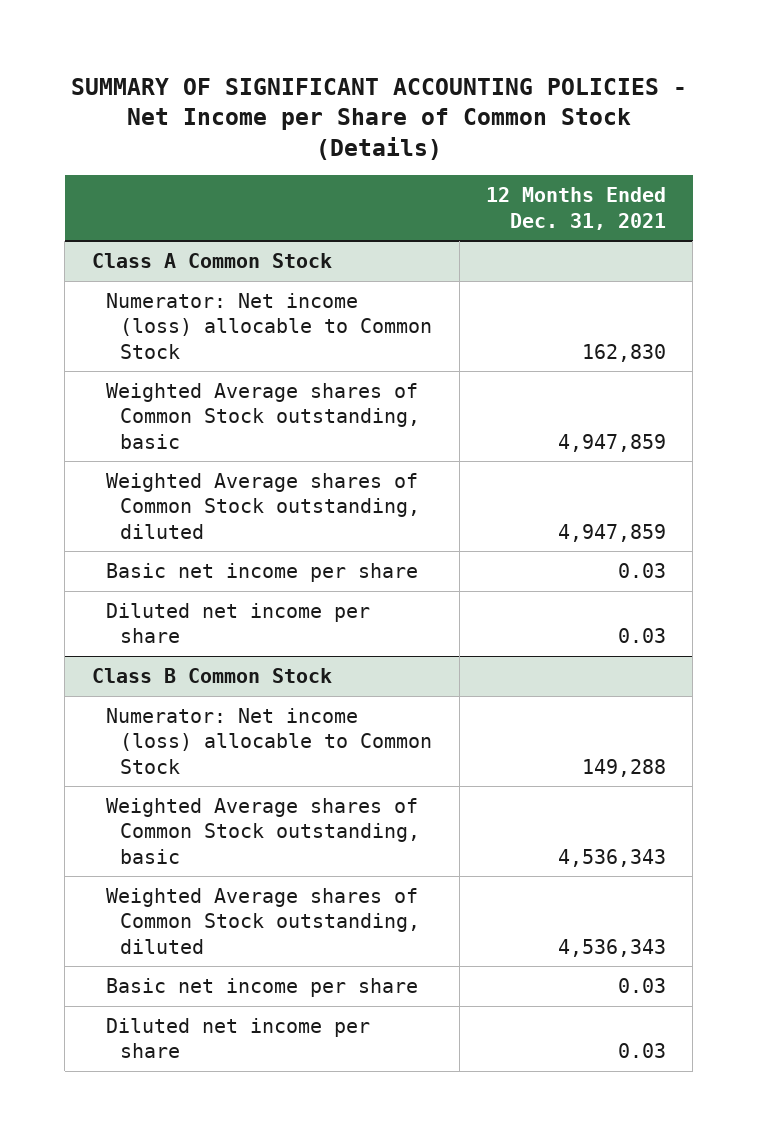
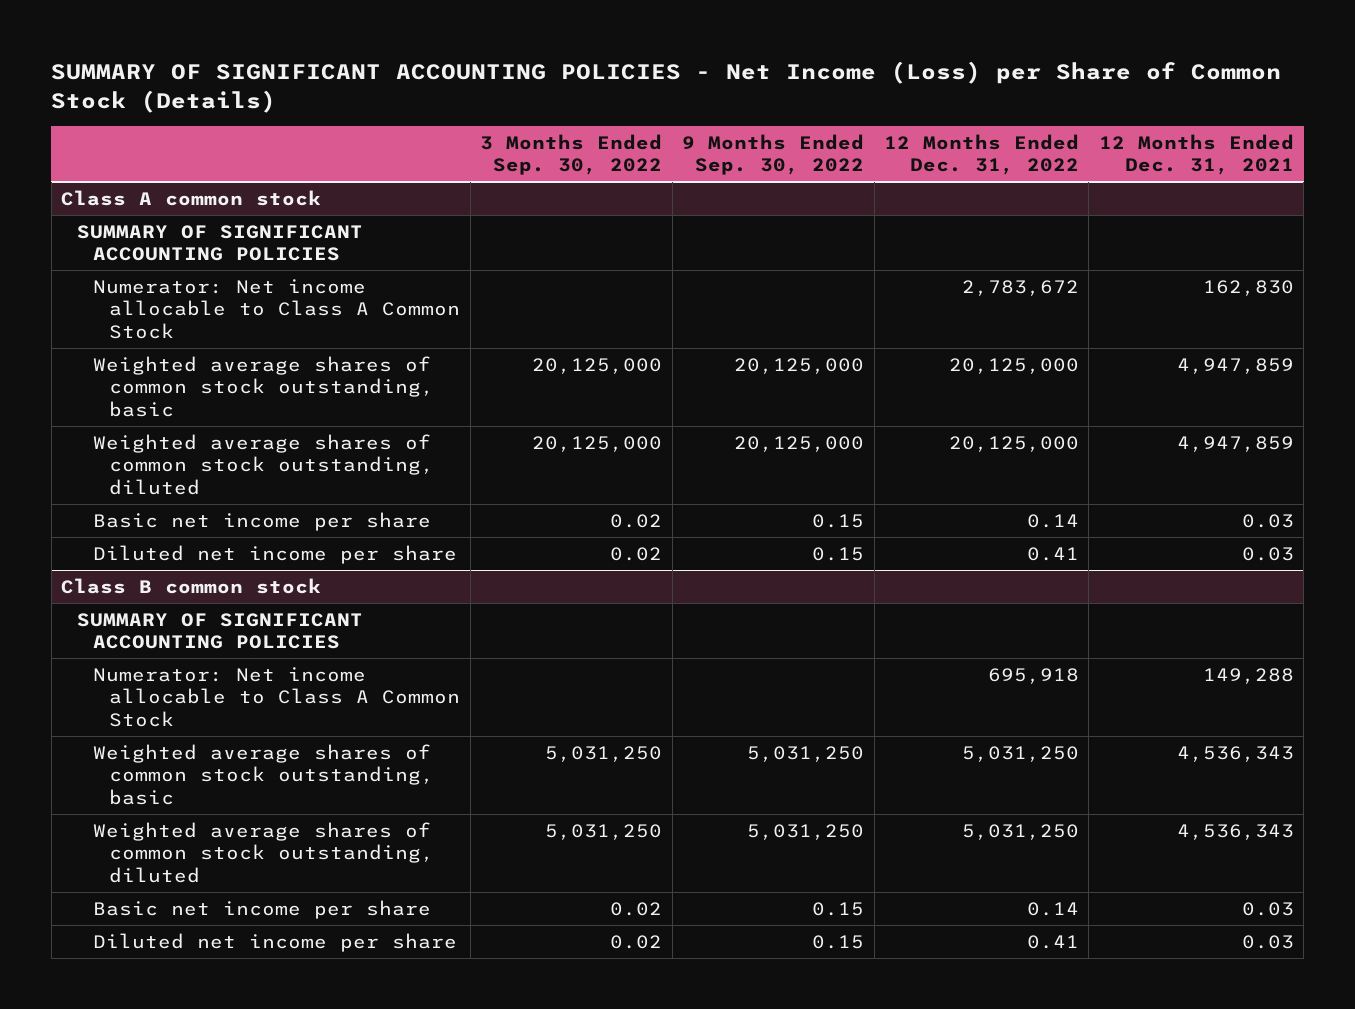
[70,78,687,160] SUMMARY OF SIGNIFICANT ACCOUNTING POLICIES - Net Income per Share of Common Stock (Details) -> [51,61,1282,113] SUMMARY OF SIGNIFICANT ACCOUNTING POLICIES - Net Income (Loss) per Share of Common Stock (Details)
none -> [480,133,663,176] 3 Months Ended Sep. 30, 2022
none -> [682,133,865,176] 9 Months Ended Sep. 30, 2022
none -> [883,133,1079,176] 12 Months Ended Dec. 31, 2022
[91,252,332,268] Class A Common Stock -> [61,189,322,206] Class A common stock
none -> [77,224,364,262] SUMMARY OF SIGNIFICANT ACCOUNTING POLICIES
[105,292,433,359] Numerator: Net income (loss) allocable to Common Stock -> [93,278,461,339] Numerator: Net income allocable to Class A Common Stock
[105,382,421,449] Weighted Average shares of Common Stock outstanding, basic -> [93,355,435,417] Weighted average shares of common stock outstanding, basic
[105,472,421,539] Weighted Average shares of Common Stock outstanding, diluted -> [93,433,435,495] Weighted average shares of common stock outstanding, diluted
[91,667,332,683] Class B Common Stock -> [61,577,322,594] Class B common stock
none -> [77,612,364,650] SUMMARY OF SIGNIFICANT ACCOUNTING POLICIES
[105,707,433,774] Numerator: Net income (loss) allocable to Common Stock -> [93,666,461,727] Numerator: Net income allocable to Class A Common Stock
[105,797,421,864] Weighted Average shares of Common Stock outstanding, basic -> [93,743,435,805] Weighted average shares of common stock outstanding, basic
[105,887,421,954] Weighted Average shares of Common Stock outstanding, diluted -> [93,821,435,883] Weighted average shares of common stock outstanding, diluted

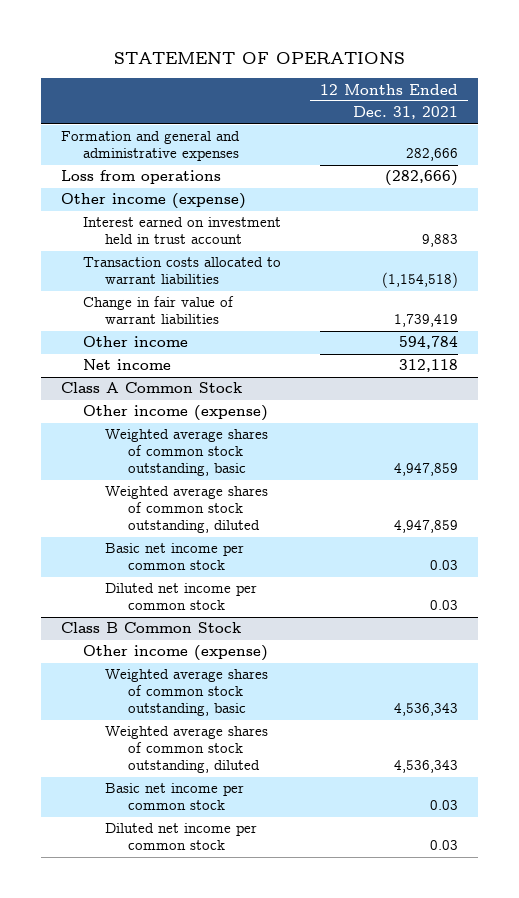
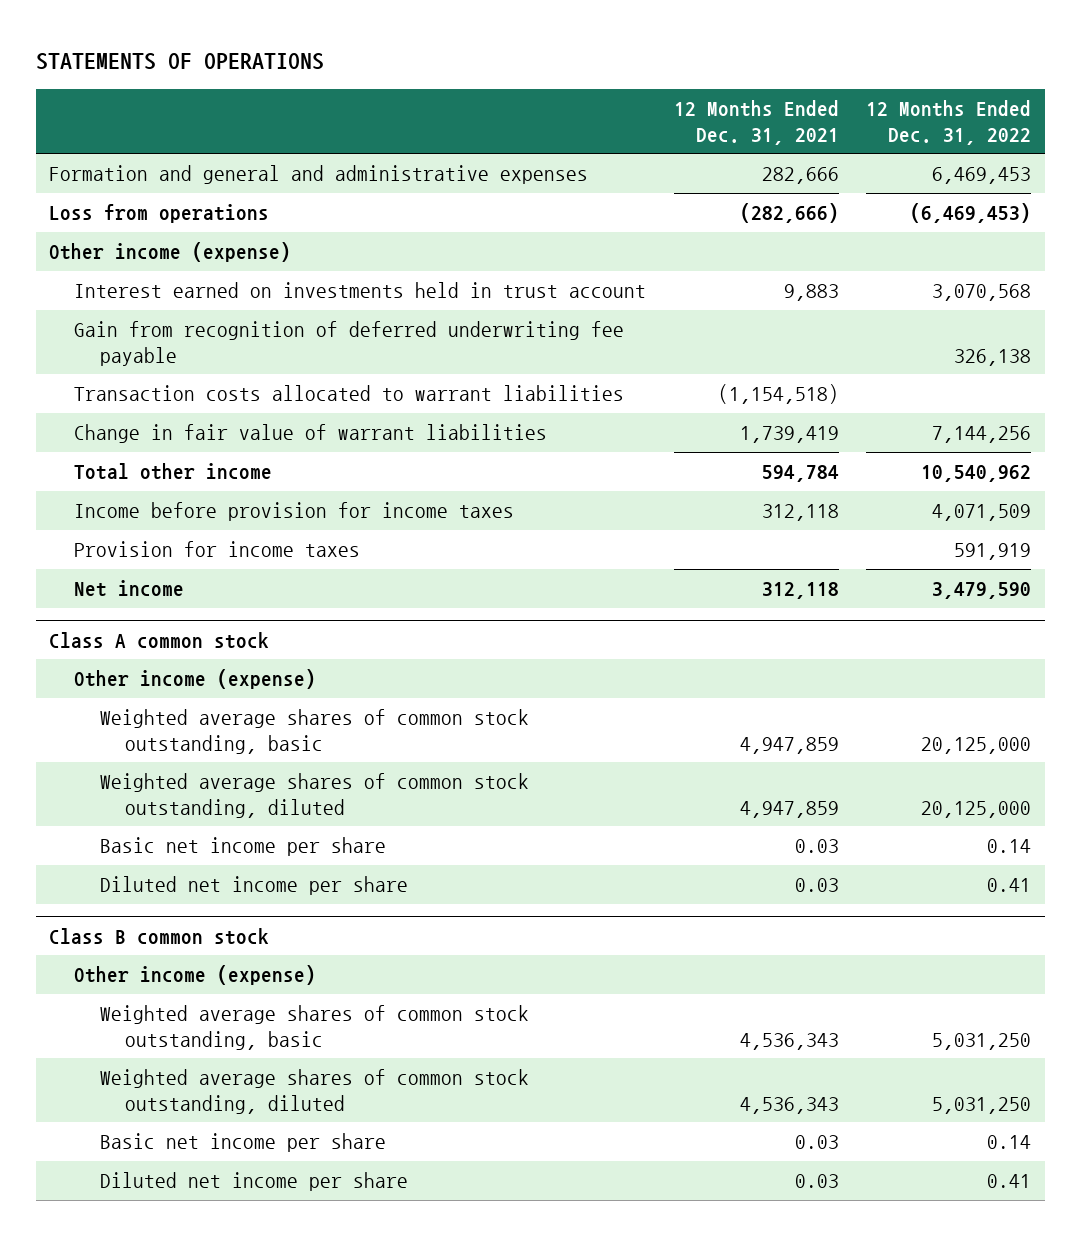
[113,51,405,64] STATEMENT OF OPERATIONS -> [35,53,324,71] STATEMENTS OF OPERATIONS
none -> [866,100,1032,145] 12 Months Ended Dec. 31, 2022
[83,217,282,245] Interest earned on investment held in trust account -> [74,281,647,298] Interest earned on investments held in trust account
none -> [74,320,625,366] Gain from recognition of deferred underwriting fee payable
[83,336,189,348] Other income -> [74,462,273,480] Total other income
none -> [74,501,515,521] Income before provision for income taxes
none -> [74,540,361,557] Provision for income taxes
[60,382,242,394] Class A Common Stock -> [49,631,270,649] Class A common stock
[105,543,245,571] Basic net income per common stock -> [99,836,386,856] Basic net income per share
[105,583,258,611] Diluted net income per common stock -> [99,875,408,895] Diluted net income per share
[60,622,241,634] Class B Common Stock -> [49,927,270,945] Class B common stock
[105,783,245,811] Basic net income per common stock -> [99,1132,386,1152] Basic net income per share
[105,823,258,851] Diluted net income per common stock -> [99,1171,408,1191] Diluted net income per share

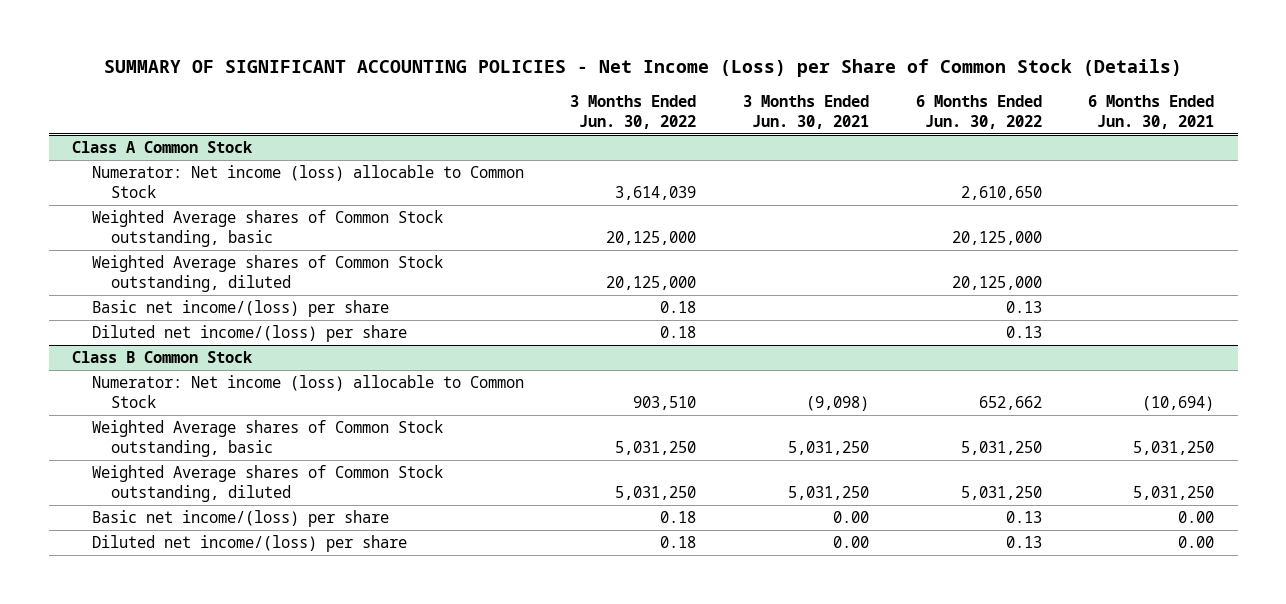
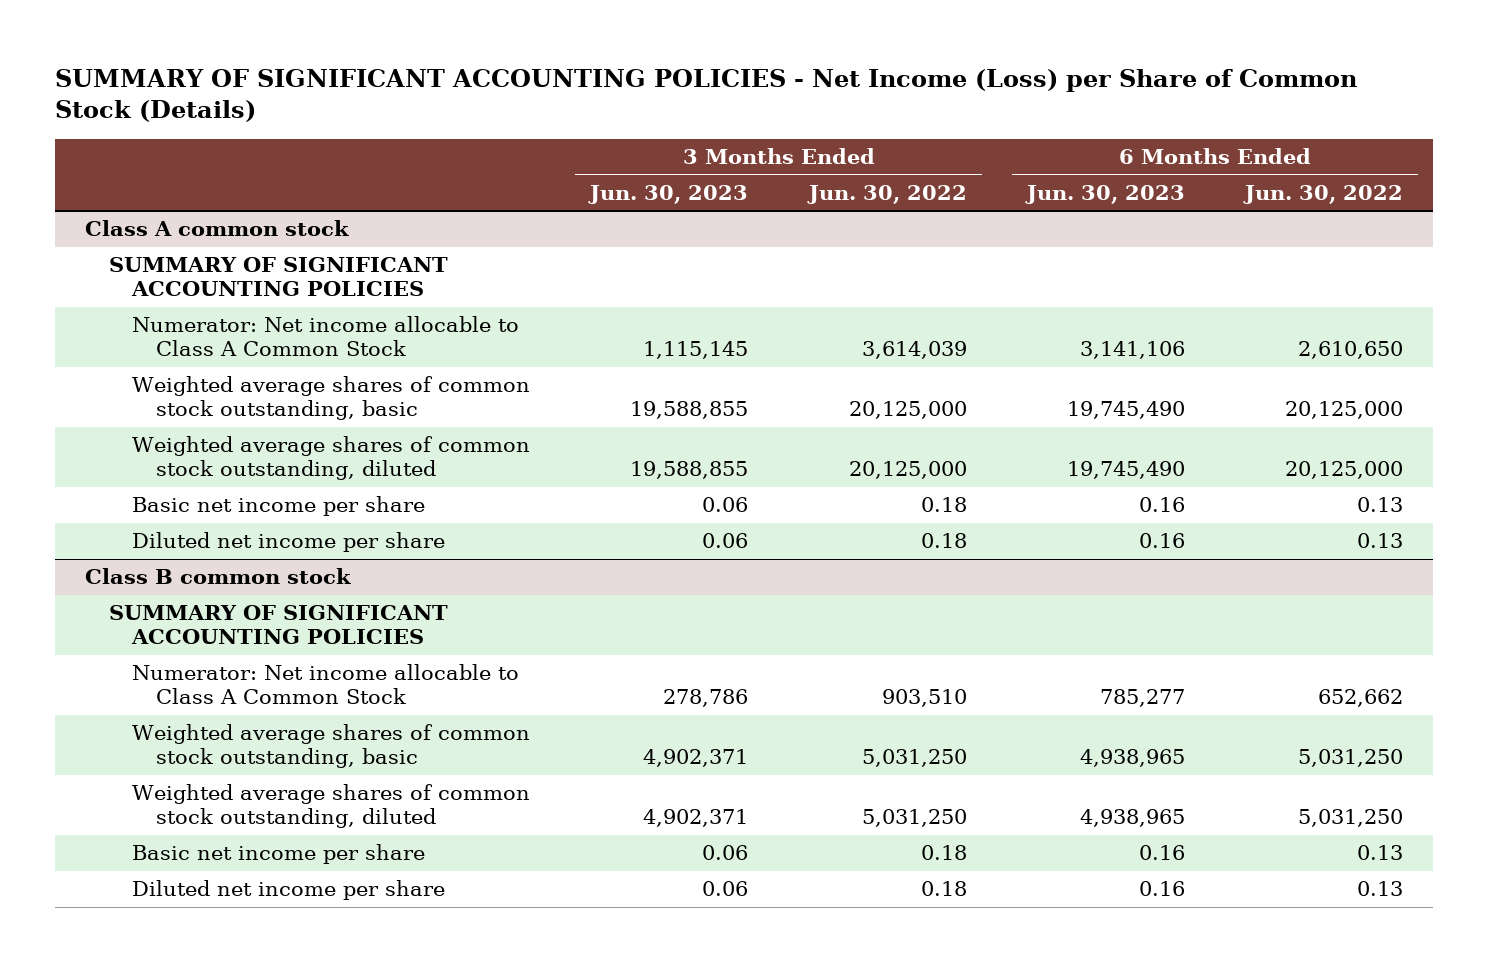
[742,94,869,129] 3 Months Ended Jun. 30, 2021 -> none
[1088,94,1215,129] 6 Months Ended Jun. 30, 2021 -> none
none -> [588,184,749,204] Jun. 30, 2023
none -> [1024,184,1185,204] Jun. 30, 2023
[72,141,254,154] Class A Common Stock -> [85,220,350,237] Class A common stock
none -> [108,257,448,297] SUMMARY OF SIGNIFICANT ACCOUNTING POLICIES
[91,165,524,199] Numerator: Net income (loss) allocable to Common Stock -> [132,316,520,357] Numerator: Net income allocable to Class A Common Stock
[91,210,443,248] Weighted Average shares of Common Stock outstanding, basic -> [132,376,531,421] Weighted average shares of common stock outstanding, basic
[91,255,443,293] Weighted Average shares of Common Stock outstanding, diluted -> [132,436,531,481] Weighted average shares of common stock outstanding, diluted
[91,300,389,318] Basic net income/(loss) per share -> [132,496,426,517] Basic net income per share
[91,325,407,343] Diluted net income/(loss) per share -> [132,532,446,553] Diluted net income per share
[72,351,254,364] Class B Common Stock -> [85,568,352,585] Class B common stock
none -> [108,605,448,645] SUMMARY OF SIGNIFICANT ACCOUNTING POLICIES
[91,375,524,409] Numerator: Net income (loss) allocable to Common Stock -> [132,664,520,705] Numerator: Net income allocable to Class A Common Stock
[91,420,443,458] Weighted Average shares of Common Stock outstanding, basic -> [132,724,531,769] Weighted average shares of common stock outstanding, basic
[91,465,443,503] Weighted Average shares of Common Stock outstanding, diluted -> [132,784,531,829] Weighted average shares of common stock outstanding, diluted
[91,510,389,528] Basic net income/(loss) per share -> [132,844,426,865] Basic net income per share
[91,535,407,553] Diluted net income/(loss) per share -> [132,880,446,901] Diluted net income per share

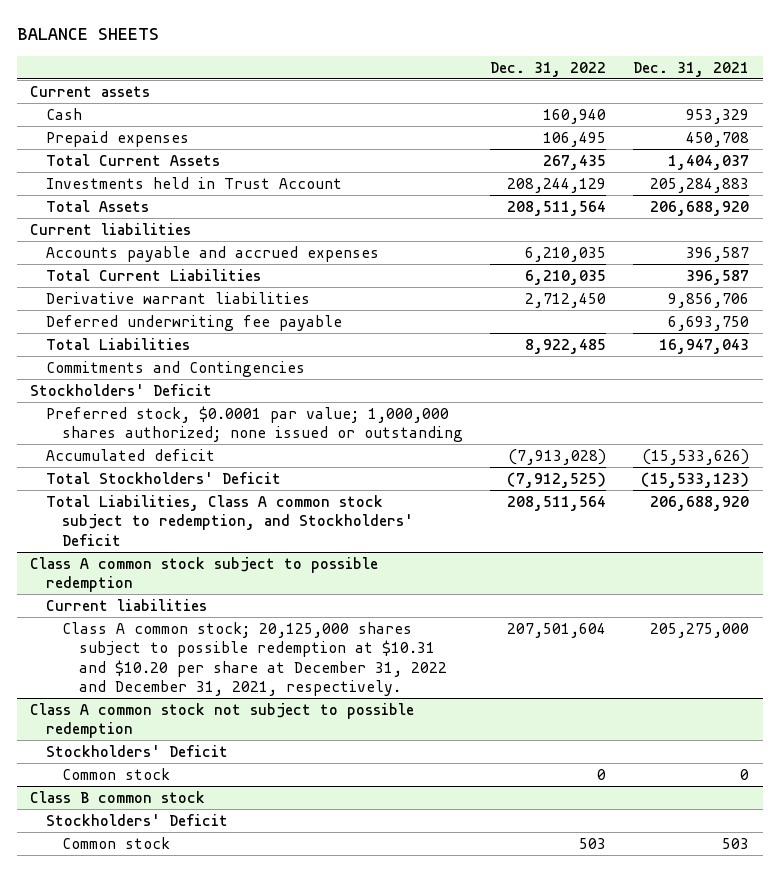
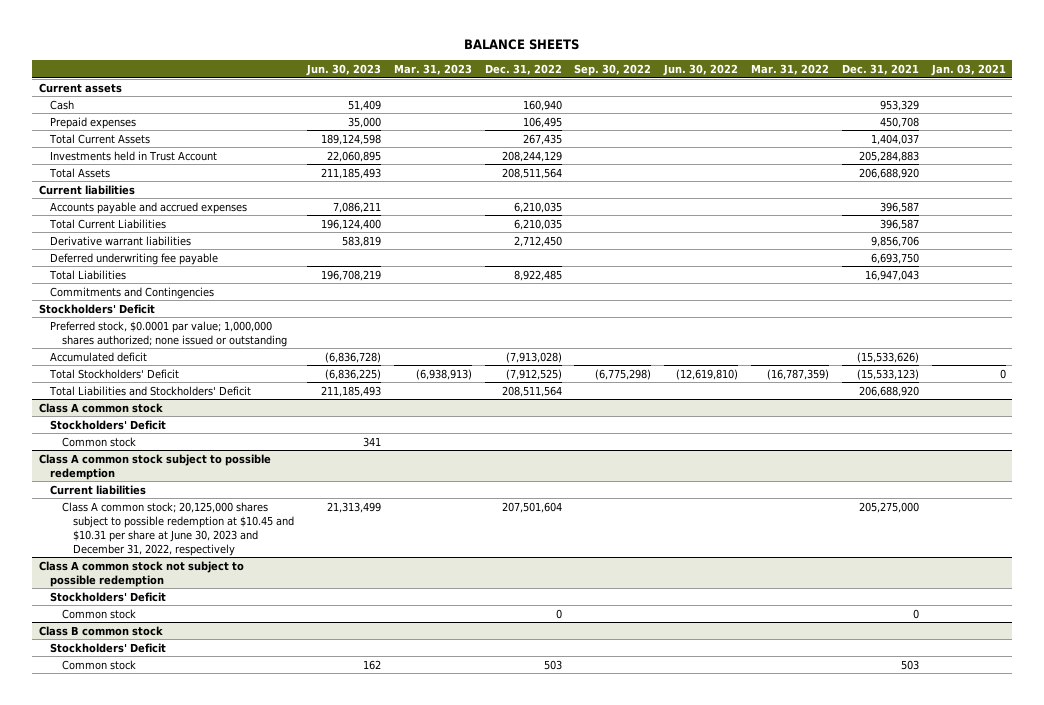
none -> [306,64,382,77] Jun. 30, 2023
none -> [393,64,472,76] Mar. 31, 2023
none -> [574,64,652,77] Sep. 30, 2022
none -> [663,64,739,77] Jun. 30, 2022
none -> [751,64,830,76] Mar. 31, 2022
none -> [930,64,1006,77] Jan. 03, 2021
[46,494,414,546] Total Liabilities, Class A common stock subject to redemption, and Stockholders' Deficit -> [49,385,252,396] Total Liabilities and Stockholders' Deficit
none -> [38,402,163,413] Class A common stock
none -> [50,419,167,430] Stockholders' Deficit
none -> [61,436,136,447] Common stock
[62,621,447,696] Class A common stock; 20,125,000 shares subject to possible redemption at $10.31 and $10.20 per share at December 31, 2022 and December 31, 2021, respectively. -> [61,501,295,556] Class A common stock; 20,125,000 shares subject to possible redemption at $10.45 and $10.31 per share at June 30, 2023 and December 31, 2022, respectively

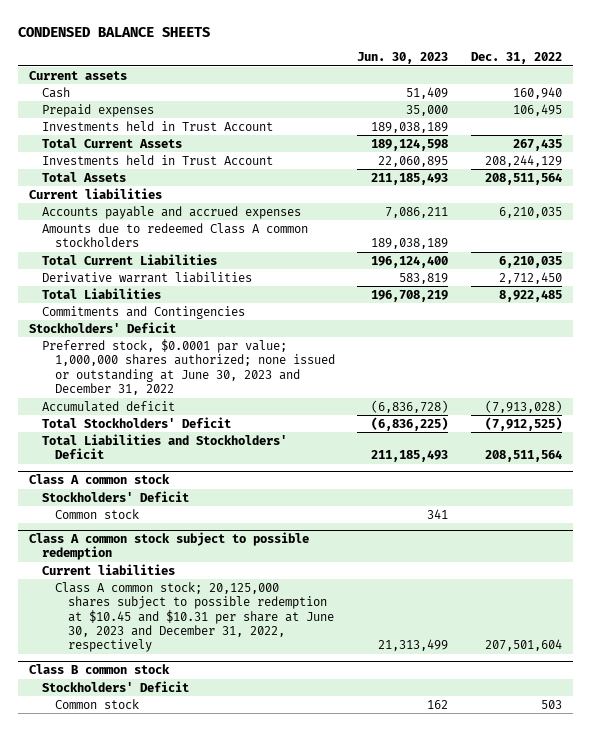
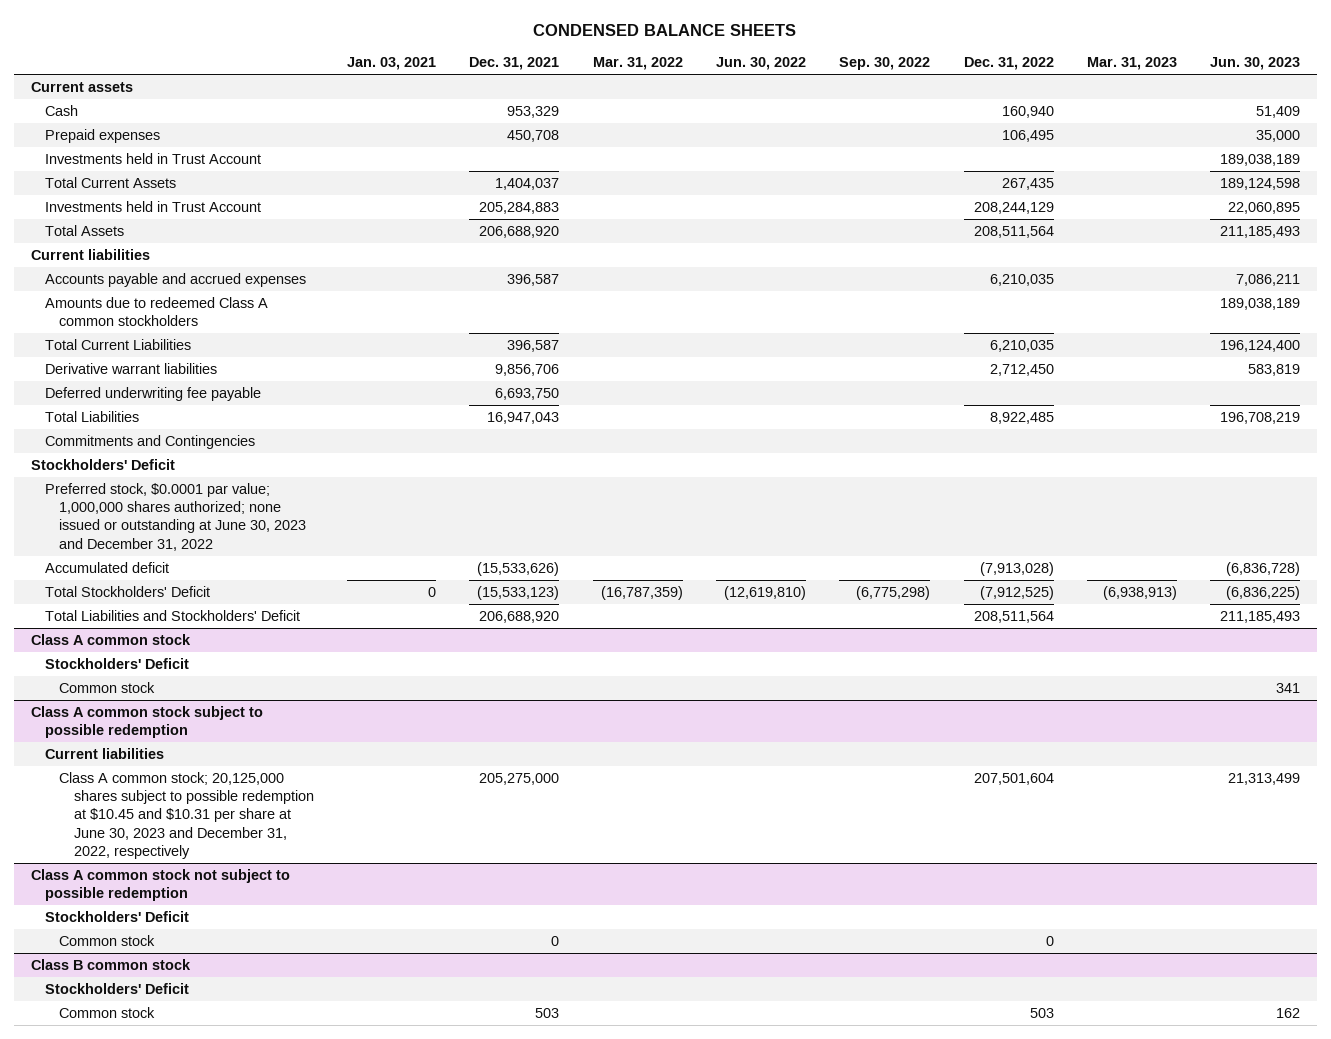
none -> [347,57,437,71] Jan. 03, 2021
none -> [469,57,560,71] Dec. 31, 2021
none -> [592,57,683,71] Mar. 31, 2022
none -> [716,57,807,71] Jun. 30, 2022
none -> [839,57,931,71] Sep. 30, 2022
none -> [1087,57,1178,71] Mar. 31, 2023
none -> [44,386,261,401] Deferred underwriting fee payable
none -> [30,868,290,902] Class A common stock not subject to possible redemption
none -> [44,910,189,922] Stockholders' Deficit
none -> [59,934,156,946] Common stock

